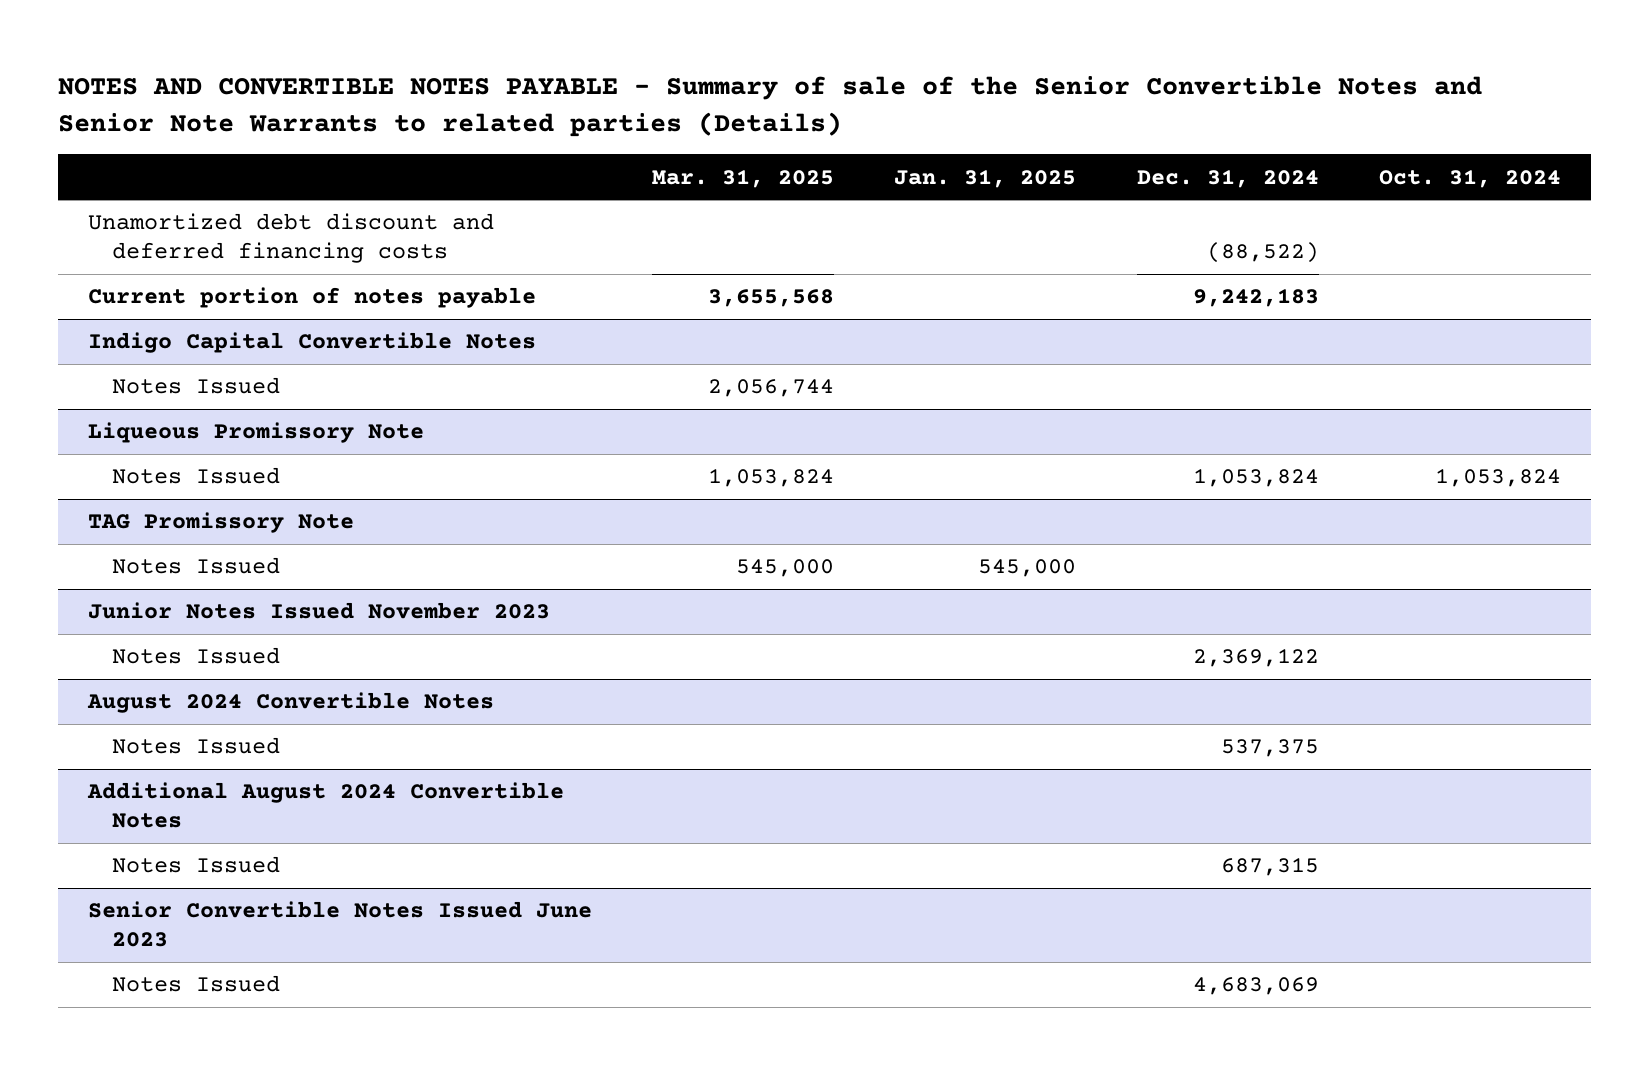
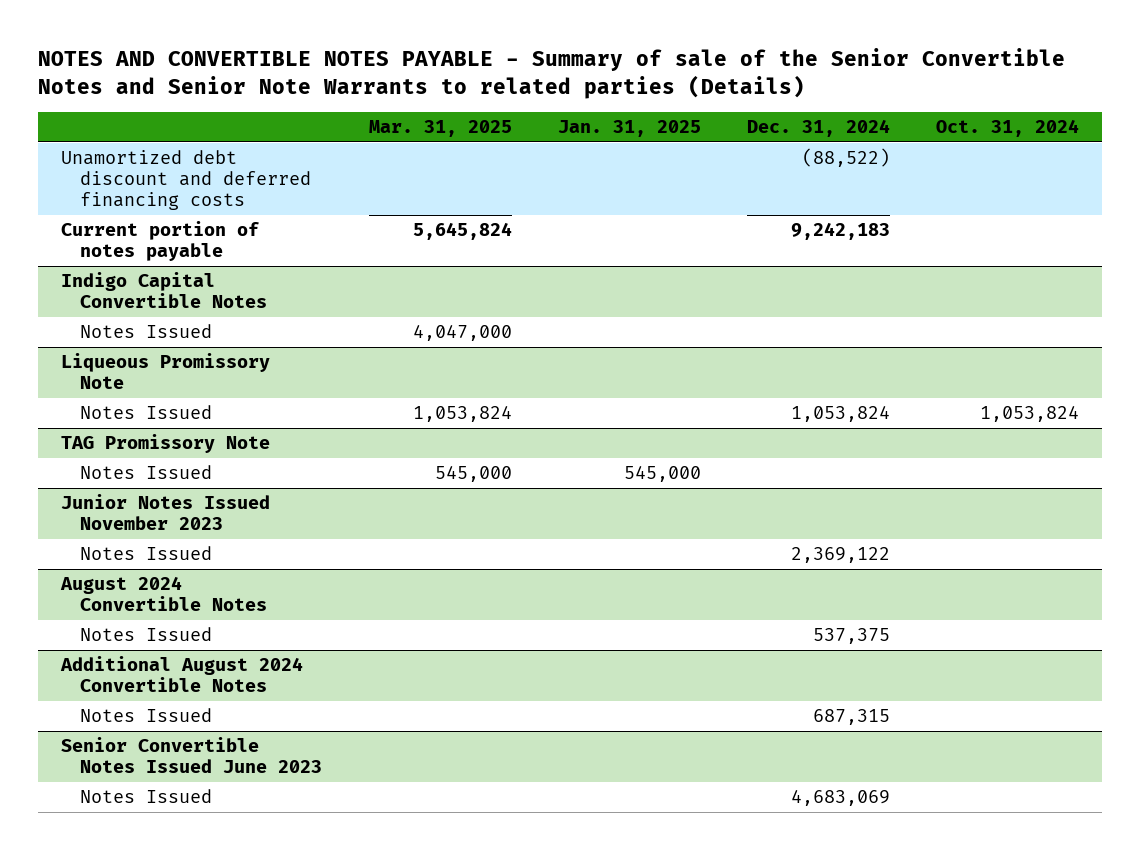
[708,289,835,308] 3,655,568 -> [412,222,512,241] 5,645,824
[708,379,835,398] 2,056,744 -> [412,325,512,342] 4,047,000

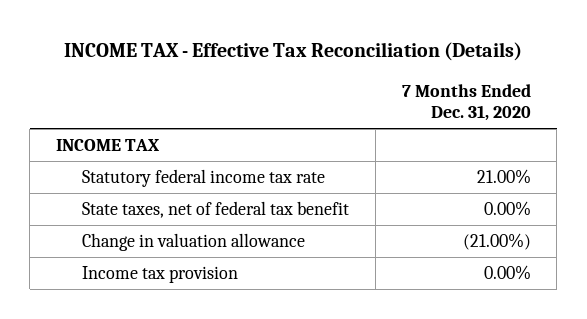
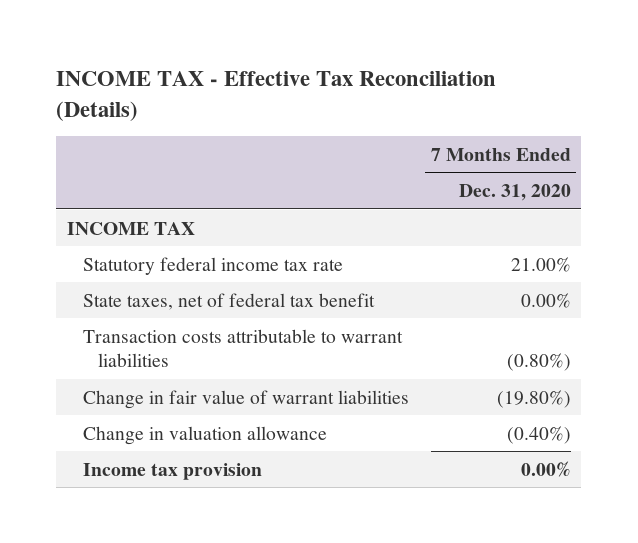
none -> [82,328,403,367] Transaction costs attributable to warrant liabilities
none -> [82,389,409,409] Change in fair value of warrant liabilities
[462,233,531,251] (21.00%) -> [506,425,571,444] (0.40%)

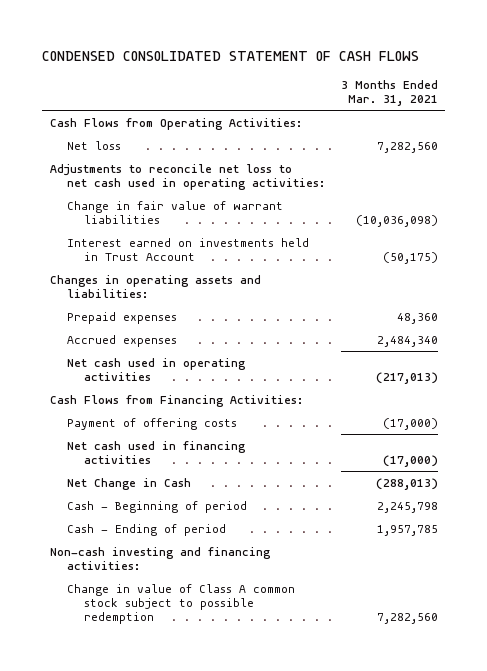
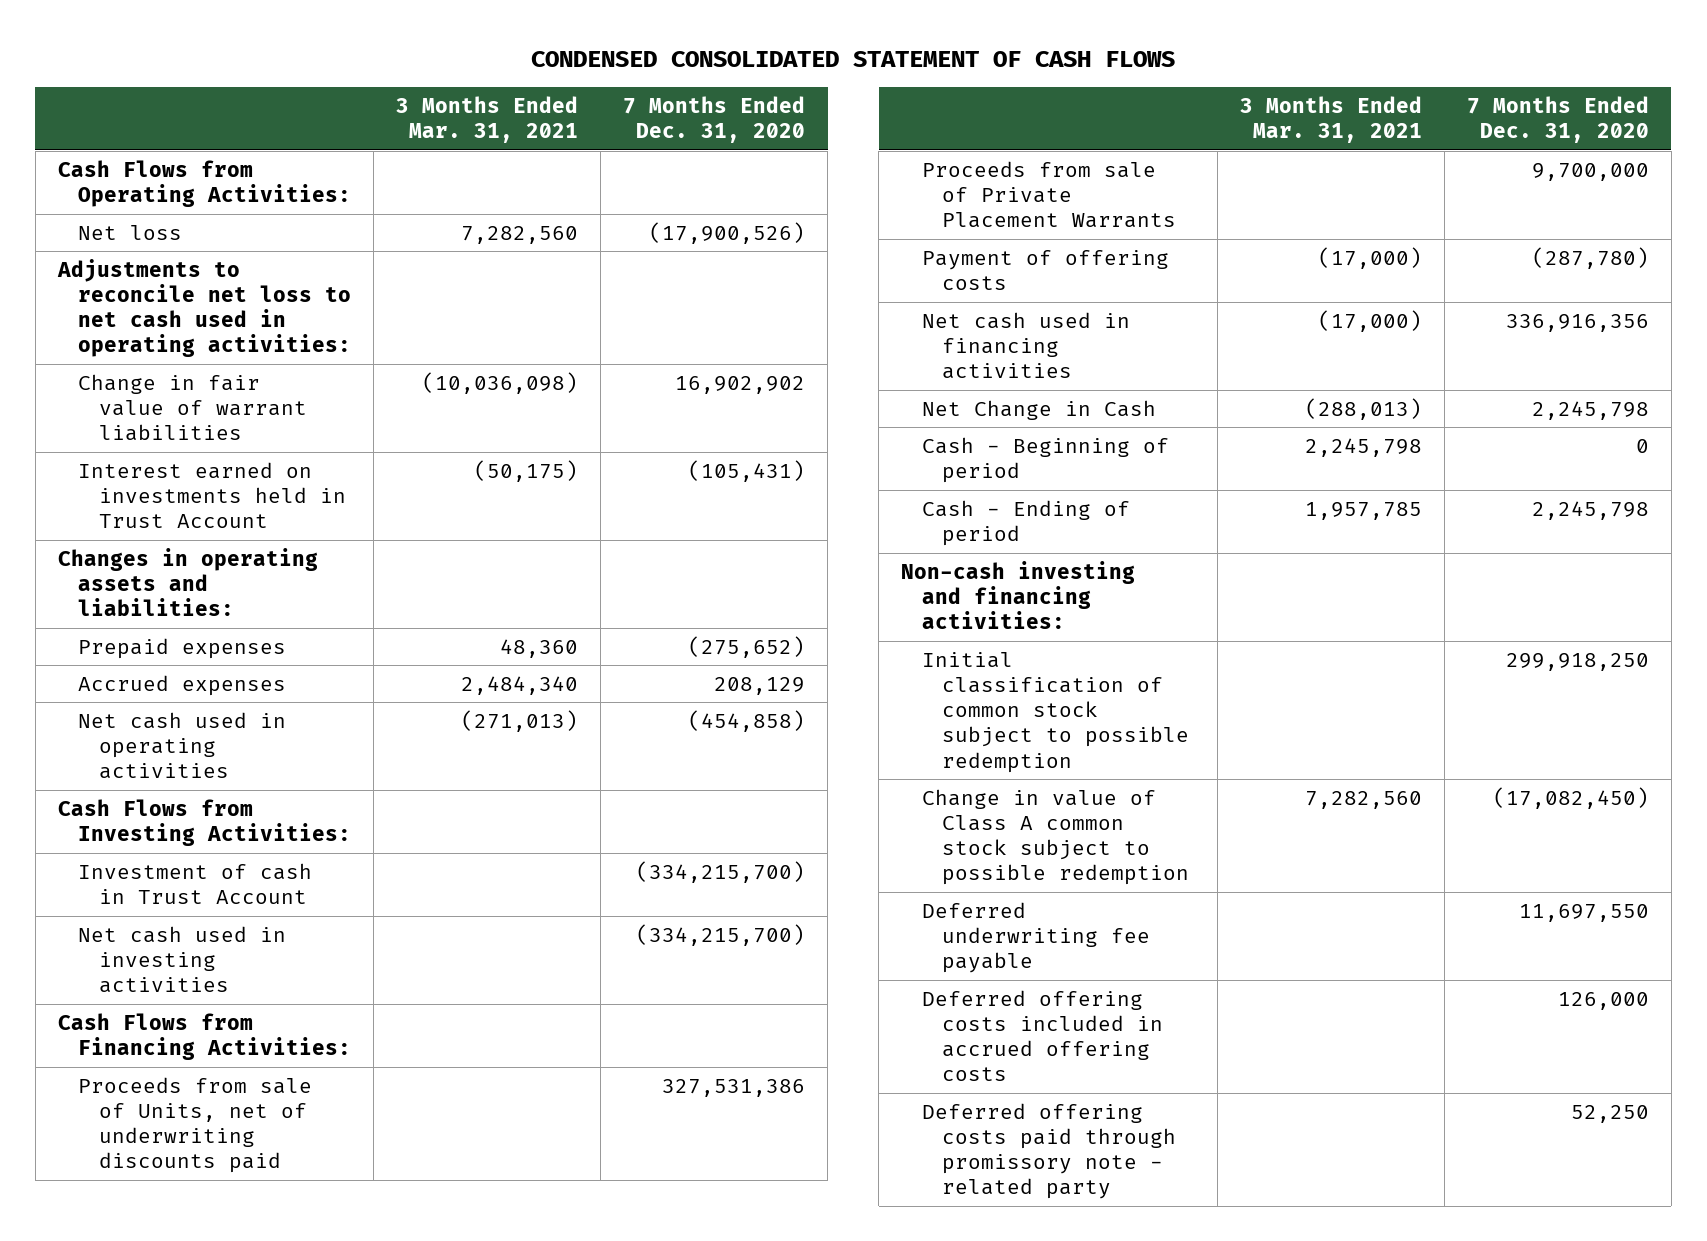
none -> [623,96,806,144] 7 Months Ended Dec. 31, 2020
[375,372,438,385] (217,013) -> [461,709,579,732] (271,013)
none -> [57,798,352,847] Cash Flows from Investing Activities:
none -> [78,862,313,905] Investment of cash in Trust Account
none -> [78,925,287,994] Net cash used in investing activities
none -> [78,1076,313,1174] Proceeds from sale of Units, net of underwriting discounts paid
none -> [921,160,1177,229] Proceeds from sale of Private Placement Warrants
none -> [921,651,1190,773] Initial classification of common stock subject to possible redemption
none -> [921,901,1151,974] Deferred underwriting fee payable
none -> [921,989,1164,1082] Deferred offering costs included in accrued offering costs
none -> [921,1102,1177,1200] Deferred offering costs paid through promissory note - related party

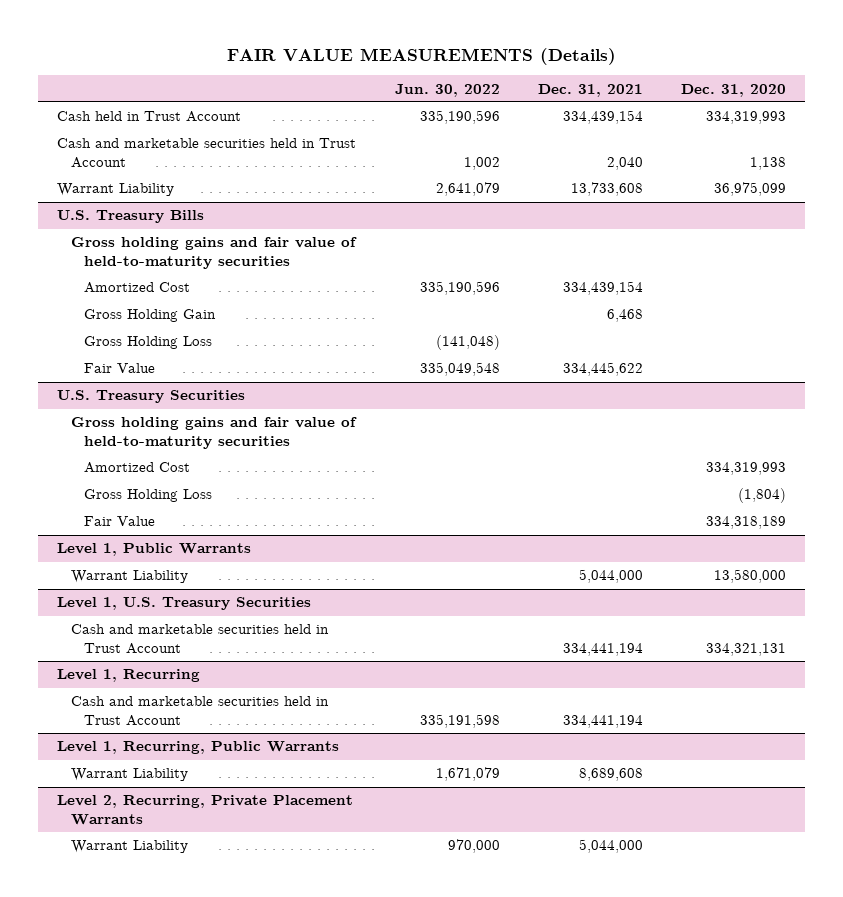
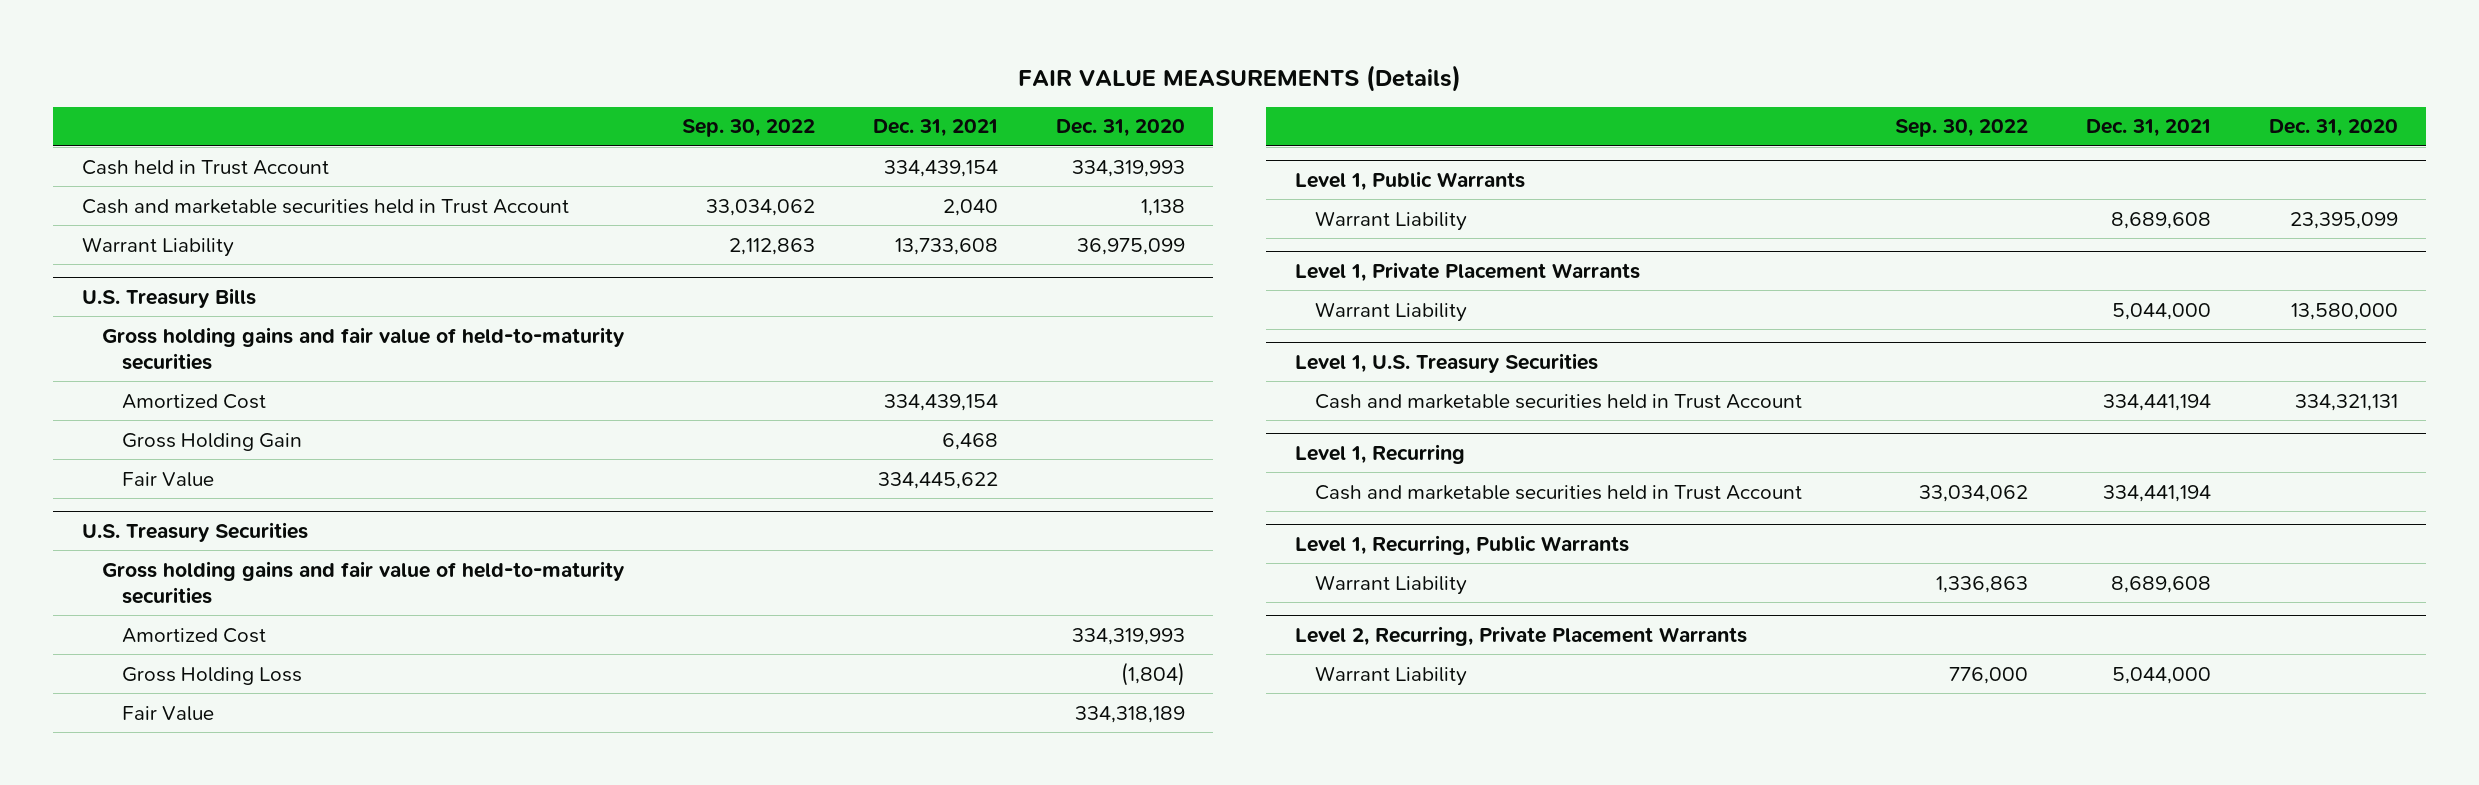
[394,83,500,97] Jun. 30, 2022 -> none
none -> [681,119,815,138] Sep. 30, 2022
[84,336,213,350] Gross Holding Loss -> none
none -> [1315,210,1468,231] Warrant Liability
none -> [1294,261,1640,282] Level 1, Private Placement Warrants

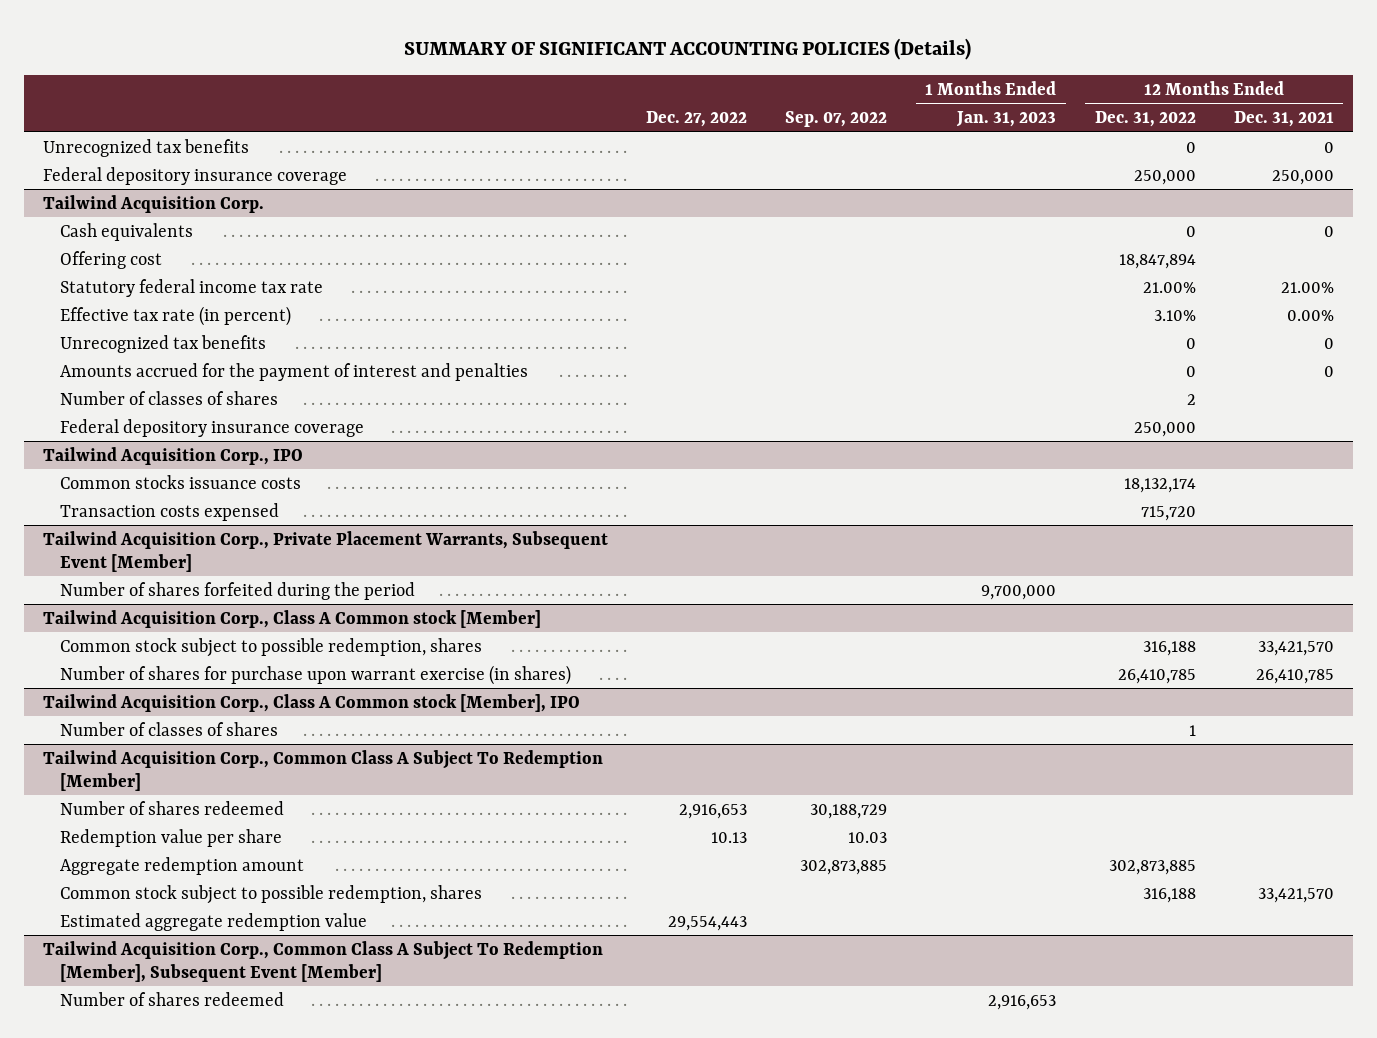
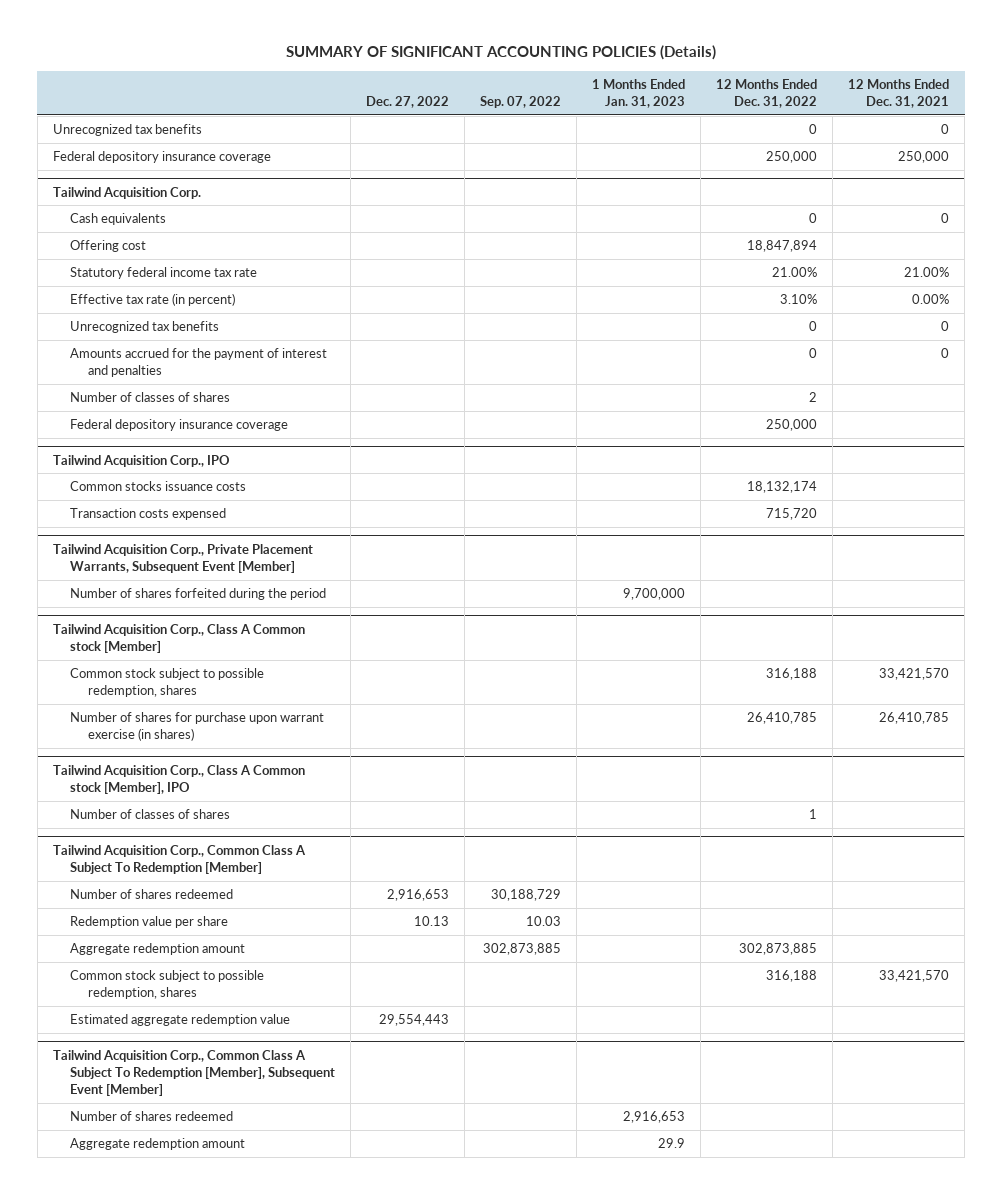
none -> [70,1138,246,1151] Aggregate redemption amount

